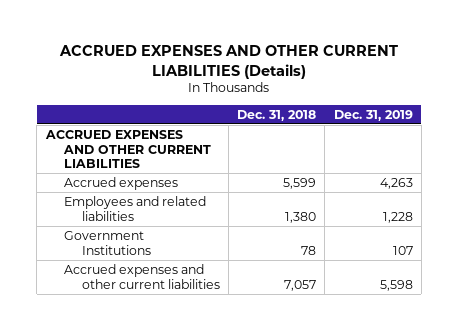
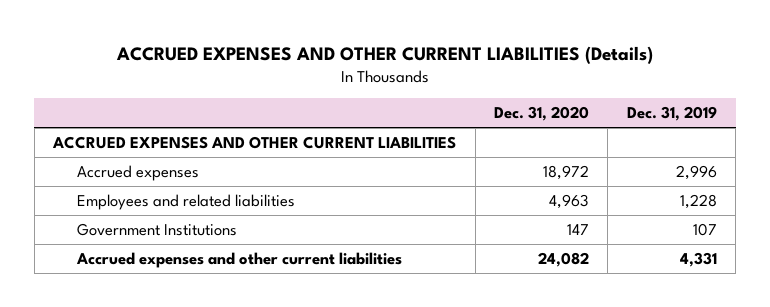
[237,109,317,121] Dec. 31, 2018 -> none
none -> [494,106,590,122] Dec. 31, 2020
[379,177,413,189] 4,263 -> [675,164,717,180] 2,996
[379,279,413,291] 5,598 -> [679,251,717,267] 4,331

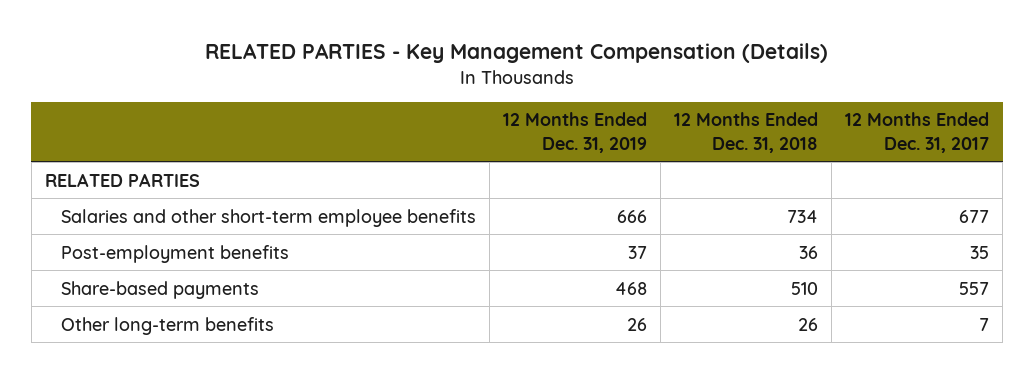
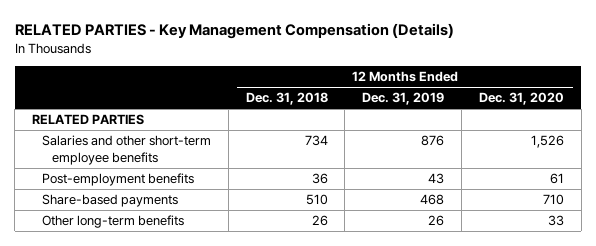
[845,112,990,153] 12 Months Ended Dec. 31, 2017 -> none
none -> [478,92,564,106] Dec. 31, 2020
[617,209,648,223] 666 -> [421,135,445,147] 876
[628,245,648,259] 37 -> [428,173,445,185] 43

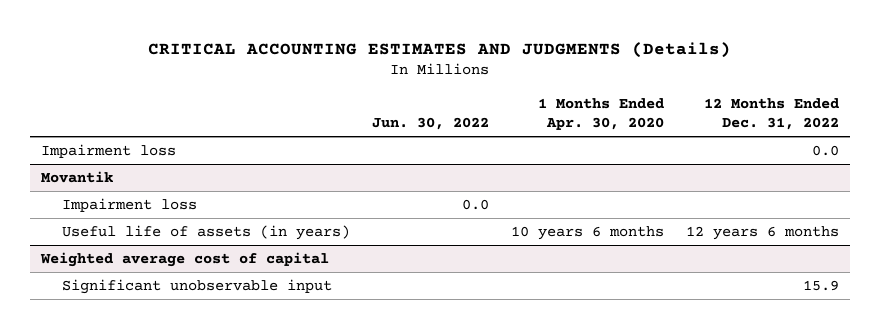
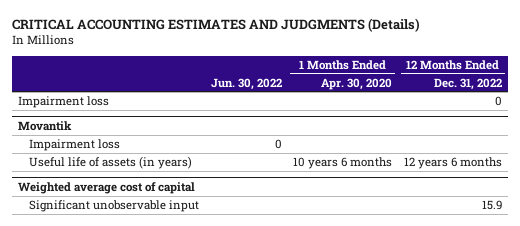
[811,145,839,157] 0.0 -> [495,95,503,106] 0
[461,199,489,211] 0.0 -> [274,138,282,149] 0

